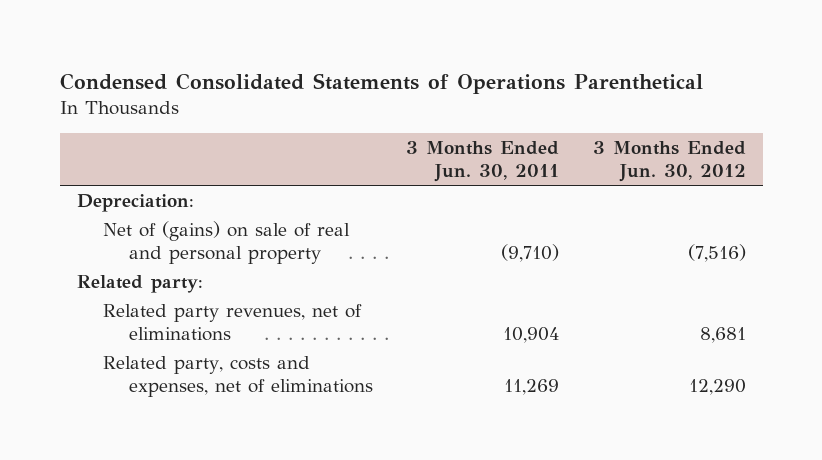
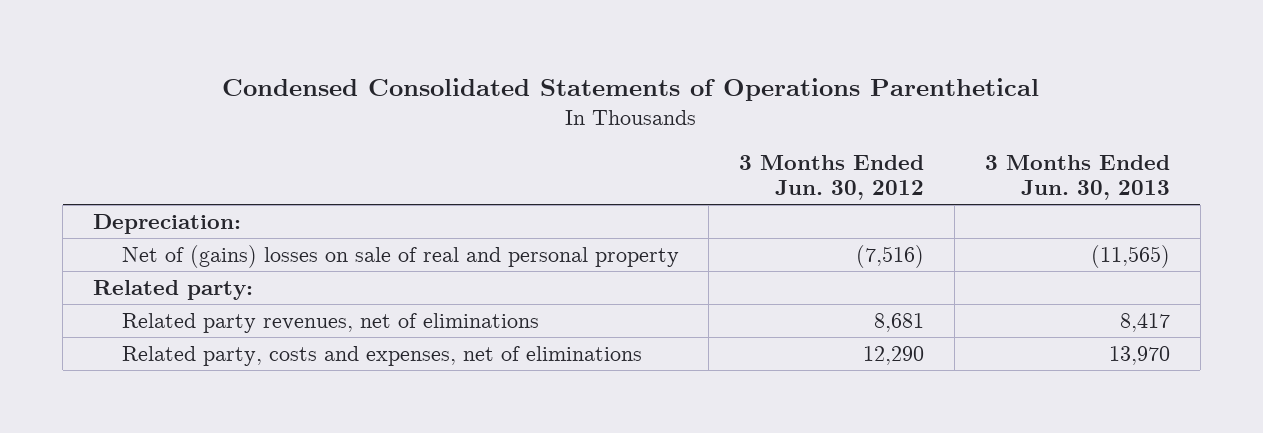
[406,141,560,183] 3 Months Ended Jun. 30, 2011 -> none
none -> [984,155,1170,201] 3 Months Ended Jun. 30, 2013
[102,221,350,264] Net of (gains) on sale of real and personal property -> [121,244,679,268] Net of (gains) losses on sale of real and personal property

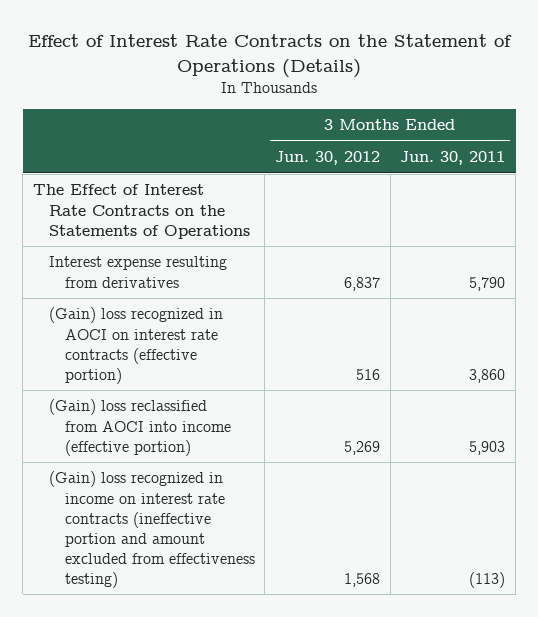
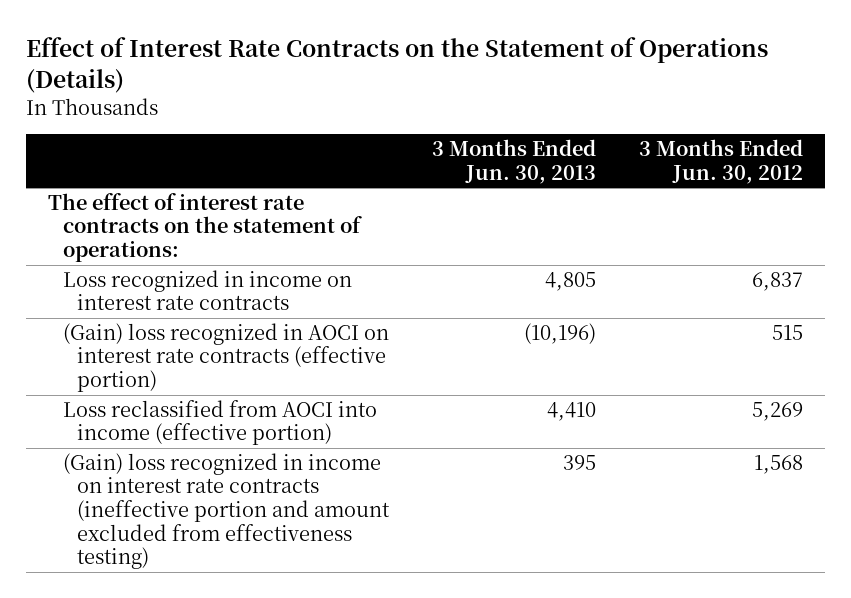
[400,151,506,166] Jun. 30, 2011 -> none
none -> [432,139,597,184] 3 Months Ended Jun. 30, 2013
[33,184,250,239] The Effect of Interest Rate Contracts on the Statements of Operations -> [47,192,362,263] The effect of interest rate contracts on the statement of operations:
[48,256,227,288] Interest expense resulting from derivatives -> [62,269,352,311] Loss recognized in income on interest rate contracts
[355,368,380,380] 516 -> [772,324,804,340] 515
[48,399,231,456] (Gain) loss reclassified from AOCI into income (effective portion) -> [62,399,377,446] Loss reclassified from AOCI into income (effective portion)

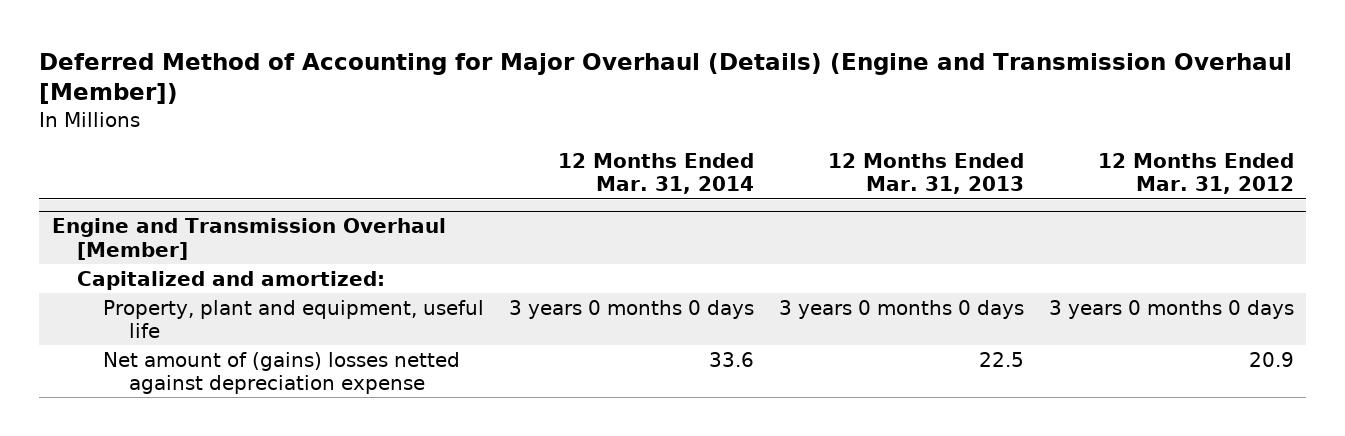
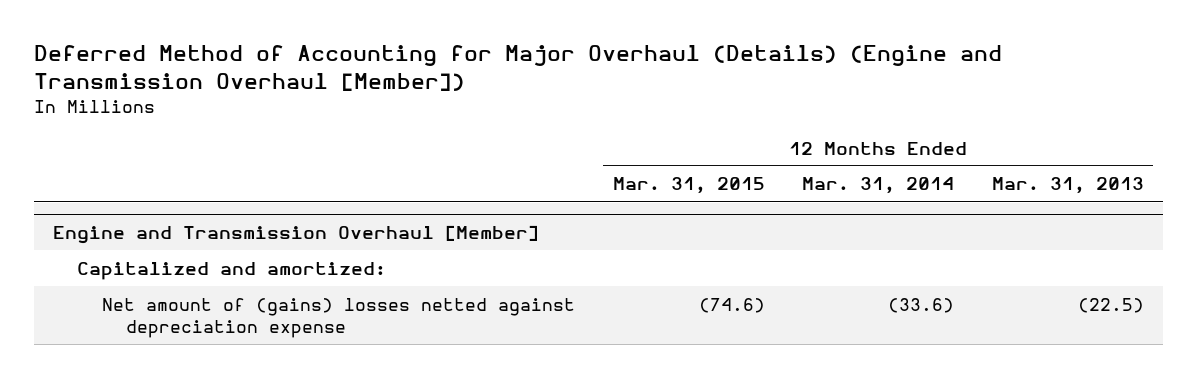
[1097,153,1294,195] 12 Months Ended Mar. 31, 2012 -> none
none -> [612,177,765,195] Mar. 31, 2015
[102,299,484,339] Property, plant and equipment, useful life -> none
[708,351,754,367] 33.6 -> [888,297,955,313] (33.6)
[978,351,1024,367] 22.5 -> [1078,297,1145,313] (22.5)

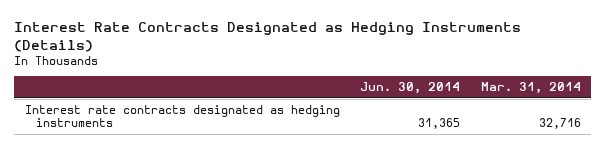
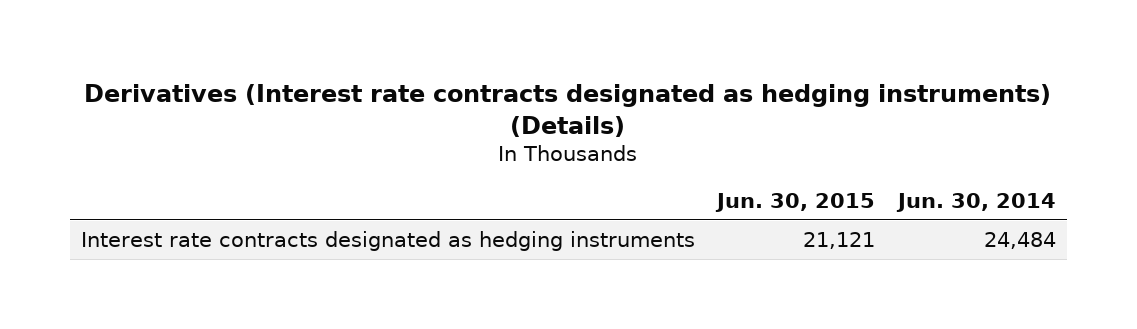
[14,21,522,52] Interest Rate Contracts Designated as Hedging Instruments (Details) -> [84,83,1052,137] Derivatives (Interest rate contracts designated as hedging instruments) (Details)
[480,82,581,95] Mar. 31, 2014 -> none
none -> [715,193,876,213] Jun. 30, 2015
[418,118,461,130] 31,365 -> [983,232,1056,250] 24,484

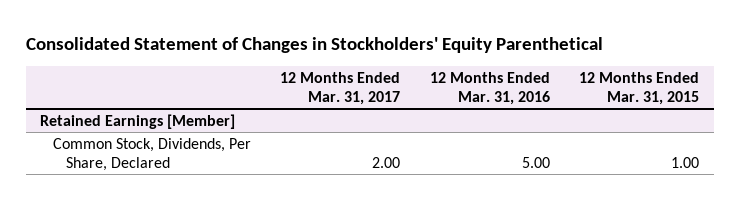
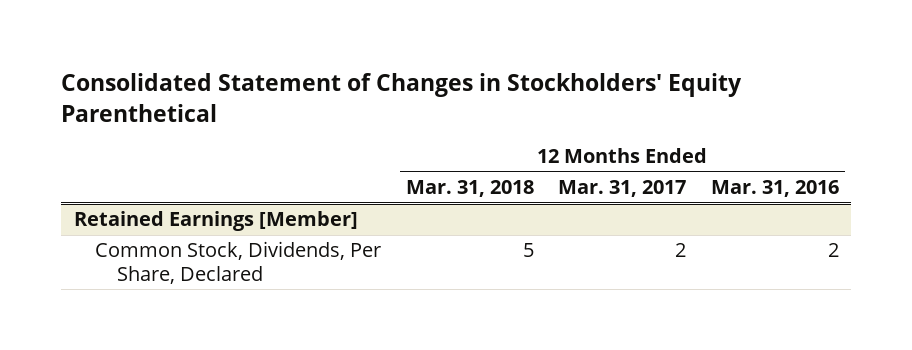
[579,71,700,105] 12 Months Ended Mar. 31, 2015 -> none
none -> [405,180,534,198] Mar. 31, 2018
[372,156,401,168] 2.00 -> [675,243,687,258] 2
[521,156,550,168] 5.00 -> [827,243,839,258] 2

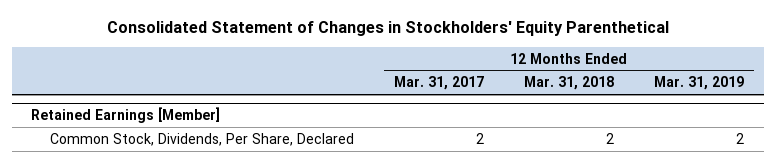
[710,180,839,198] Mar. 31, 2016 -> none
none -> [653,76,744,91] Mar. 31, 2019
[522,243,534,258] 5 -> [606,132,615,144] 2

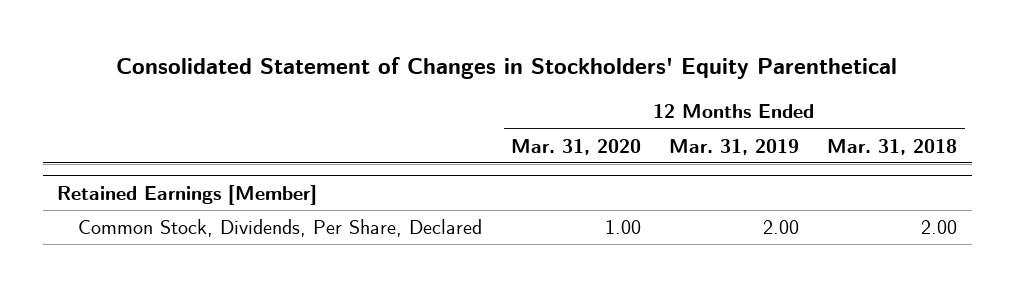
[394,76,485,91] Mar. 31, 2017 -> none
none -> [510,138,641,155] Mar. 31, 2020
[606,132,615,144] 2 -> [921,220,958,235] 2.00
[735,132,744,144] 2 -> [763,220,800,235] 2.00

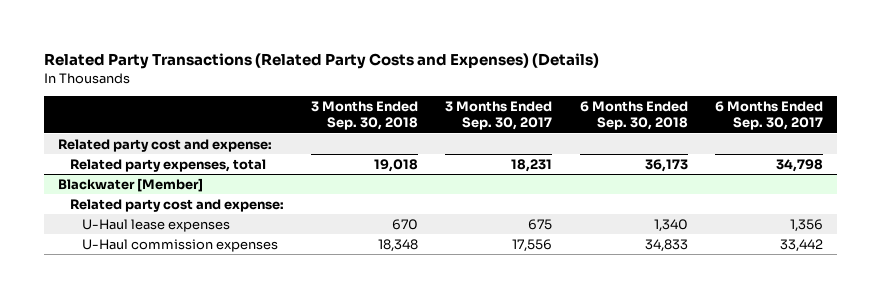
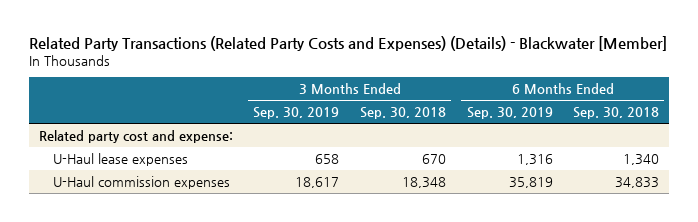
[44,52,600,69] Related Party Transactions (Related Party Costs and Expenses) (Details) -> [28,36,667,52] Related Party Transactions (Related Party Costs and Expenses) (Details) - Blackwater [Member]
[445,100,553,131] 3 Months Ended Sep. 30, 2017 -> none
[714,100,823,131] 6 Months Ended Sep. 30, 2017 -> none
none -> [253,107,340,120] Sep. 30, 2019
none -> [466,107,553,120] Sep. 30, 2019
[69,158,266,172] Related party expenses, total -> none
[57,177,203,192] Blackwater [Member] -> none
[69,198,284,212] Related party cost and expense: -> none

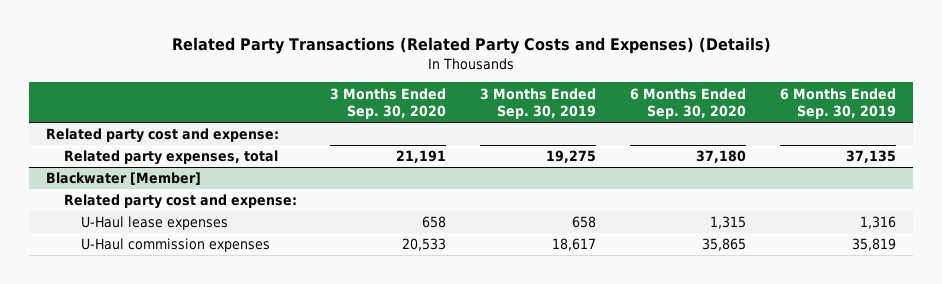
[28,36,667,52] Related Party Transactions (Related Party Costs and Expenses) (Details) - Blackwater [Member] -> [171,37,771,55] Related Party Transactions (Related Party Costs and Expenses) (Details)
[359,107,446,120] Sep. 30, 2018 -> none
[573,107,660,120] Sep. 30, 2018 -> none
none -> [330,87,447,120] 3 Months Ended Sep. 30, 2020
none -> [629,87,746,120] 6 Months Ended Sep. 30, 2020
none -> [63,150,278,166] Related party expenses, total
none -> [45,172,201,186] Blackwater [Member]
none -> [63,194,297,210] Related party cost and expense:

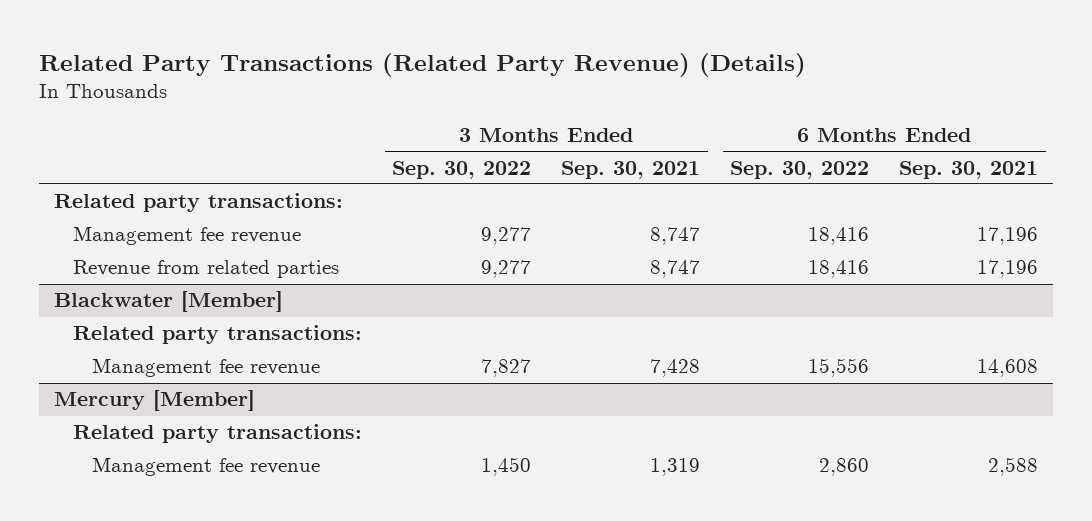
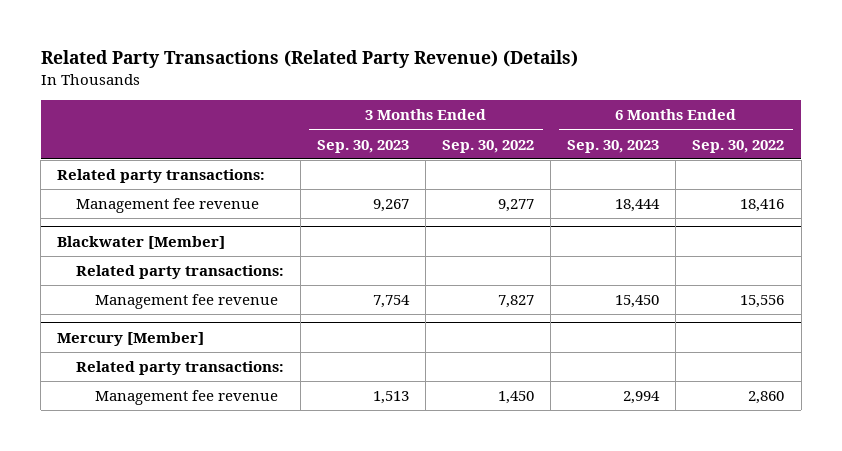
[561,160,701,179] Sep. 30, 2021 -> none
[899,160,1039,179] Sep. 30, 2021 -> none
none -> [317,139,410,153] Sep. 30, 2023
none -> [567,139,660,153] Sep. 30, 2023
[73,260,340,279] Revenue from related parties -> none

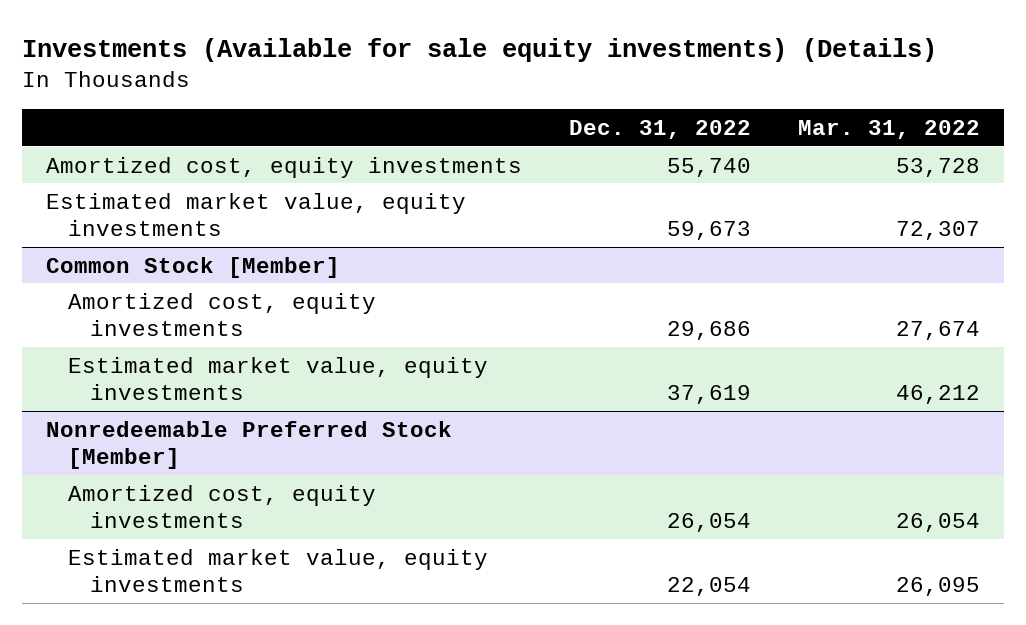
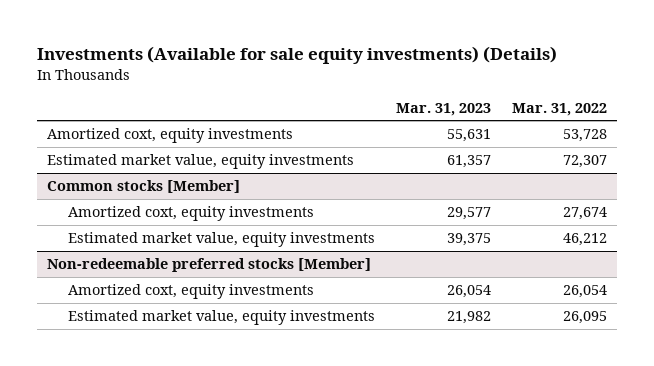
[569,120,752,140] Dec. 31, 2022 -> none
none -> [396,102,492,116] Mar. 31, 2023
[45,156,522,178] Amortized cost, equity investments -> [47,128,294,144] Amortized coxt, equity investments
[45,256,340,278] Common Stock [Member] -> [47,180,241,194] Common stocks [Member]
[67,292,376,336] Amortized cost, equity investments -> [68,206,315,222] Amortized coxt, equity investments
[45,420,452,469] Nonredeemable Preferred Stock [Member] -> [47,258,372,273] Non-redeemable preferred stocks [Member]
[67,484,376,528] Amortized cost, equity investments -> [68,284,315,300] Amortized coxt, equity investments

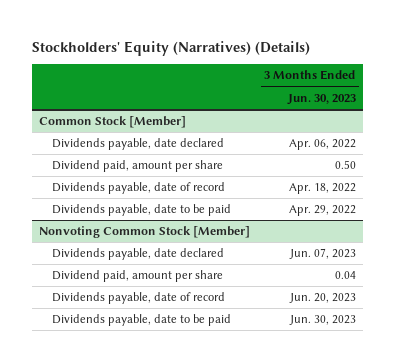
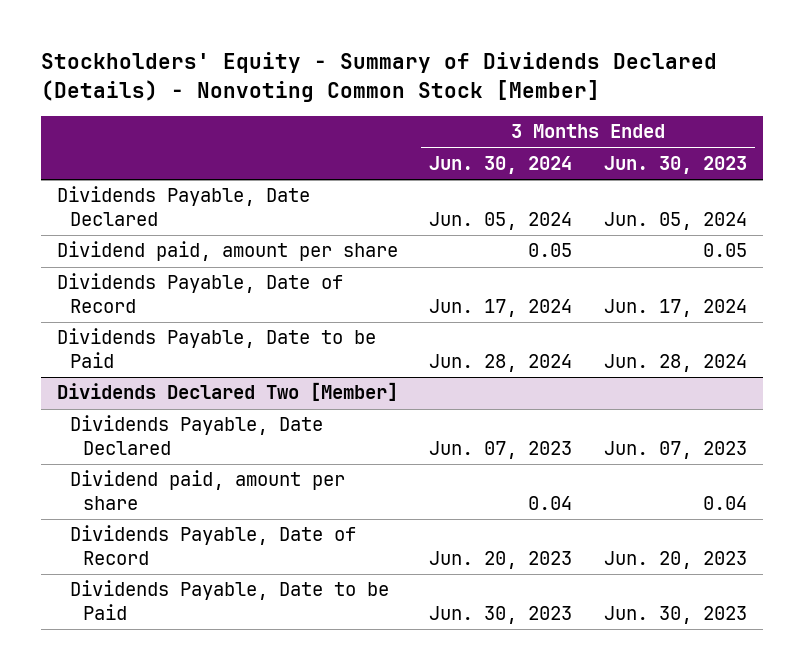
[32,40,311,56] Stockholders' Equity (Narratives) (Details) -> [40,52,717,102] Stockholders' Equity - Summary of Dividends Declared (Details) - Nonvoting Common Stock [Member]
none -> [429,155,573,174] Jun. 30, 2024
[39,116,187,129] Common Stock [Member] -> none
[52,138,225,151] Dividends payable, date declared -> [56,186,310,226] Dividends Payable, Date Declared
[288,139,356,151] Apr. 06, 2022 -> [603,211,747,230] Jun. 05, 2024
[334,160,356,170] 0.50 -> [702,243,747,258] 0.05
[52,182,226,195] Dividends payable, date of record -> [56,273,343,313] Dividends Payable, Date of Record
[288,183,356,195] Apr. 18, 2022 -> [603,298,747,317] Jun. 17, 2024
[52,204,232,217] Dividends payable, date to be paid -> [56,328,376,368] Dividends Payable, Date to be Paid
[288,205,356,217] Apr. 29, 2022 -> [603,353,747,372] Jun. 28, 2024
[39,226,251,239] Nonvoting Common Stock [Member] -> [56,382,398,402] Dividends Declared Two [Member]
[52,248,225,261] Dividends payable, date declared -> [69,415,323,455] Dividends Payable, Date Declared
[52,292,226,305] Dividends payable, date of record -> [69,525,356,565] Dividends Payable, Date of Record
[52,314,232,327] Dividends payable, date to be paid -> [69,580,389,620] Dividends Payable, Date to be Paid

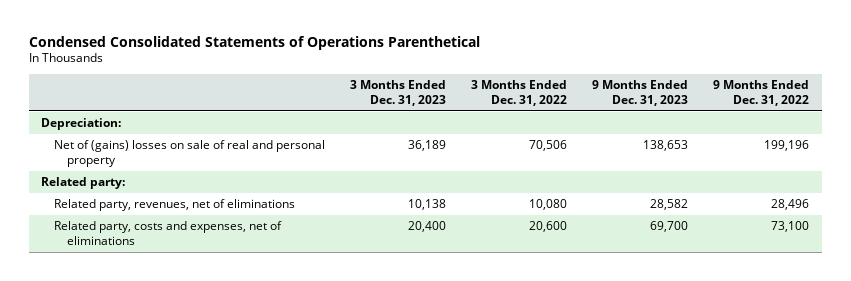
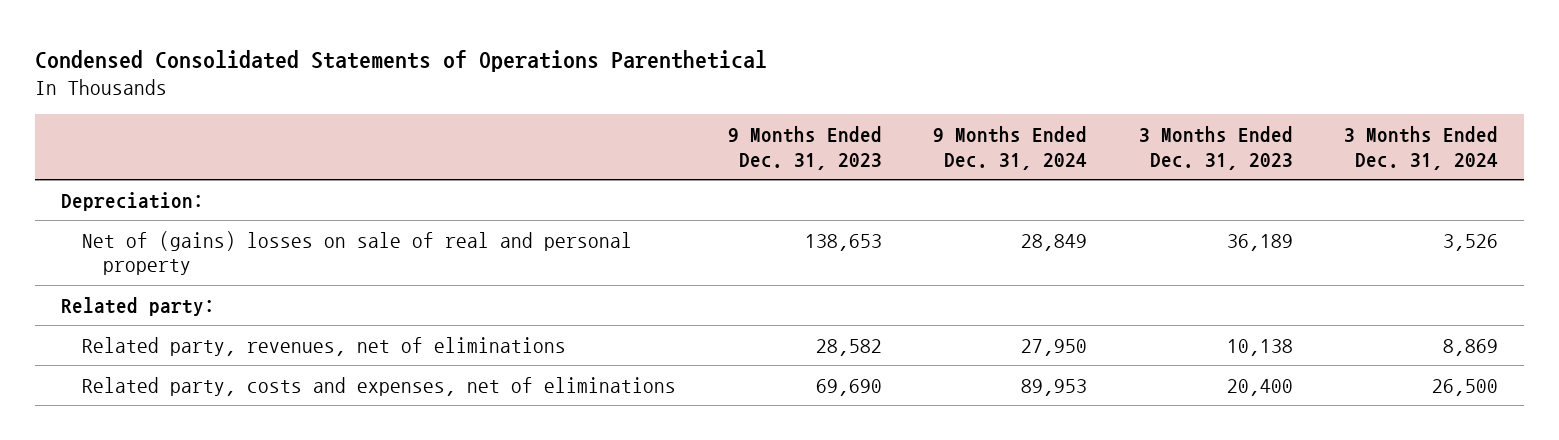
[471,80,568,106] 3 Months Ended Dec. 31, 2022 -> none
[713,80,810,106] 9 Months Ended Dec. 31, 2022 -> none
none -> [933,125,1088,170] 9 Months Ended Dec. 31, 2024
none -> [1344,125,1499,170] 3 Months Ended Dec. 31, 2024
[650,221,689,233] 69,700 -> [815,378,882,396] 69,690

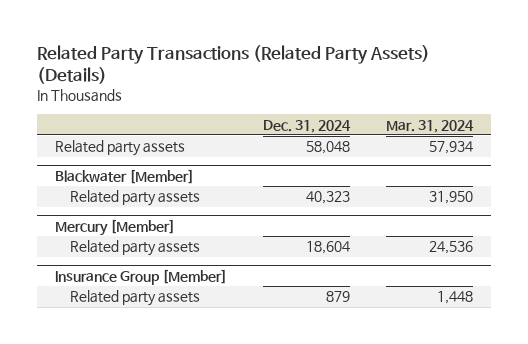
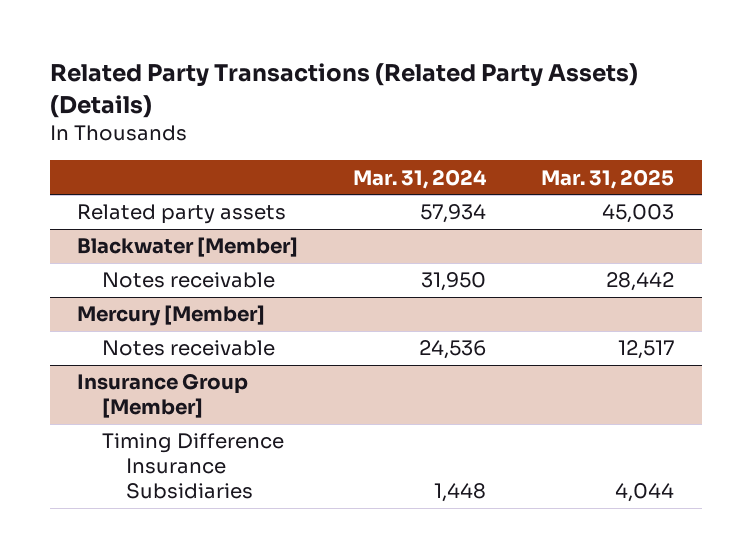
[262,119,351,133] Dec. 31, 2024 -> none
none -> [541,168,675,189] Mar. 31, 2025
[70,190,201,207] Related party assets -> [101,272,275,289] Notes receivable
[70,240,201,257] Related party assets -> [101,340,275,357] Notes receivable
[70,290,201,307] Related party assets -> [101,433,284,499] Timing Difference Insurance Subsidiaries

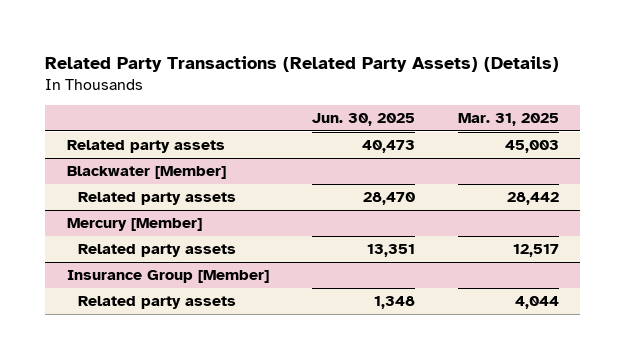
[353,168,488,189] Mar. 31, 2024 -> none
none -> [311,113,415,127] Jun. 30, 2025
[101,272,275,289] Notes receivable -> [78,192,237,206] Related party assets
[101,340,275,357] Notes receivable -> [78,244,237,258] Related party assets
[101,433,284,499] Timing Difference Insurance Subsidiaries -> [78,296,237,310] Related party assets

